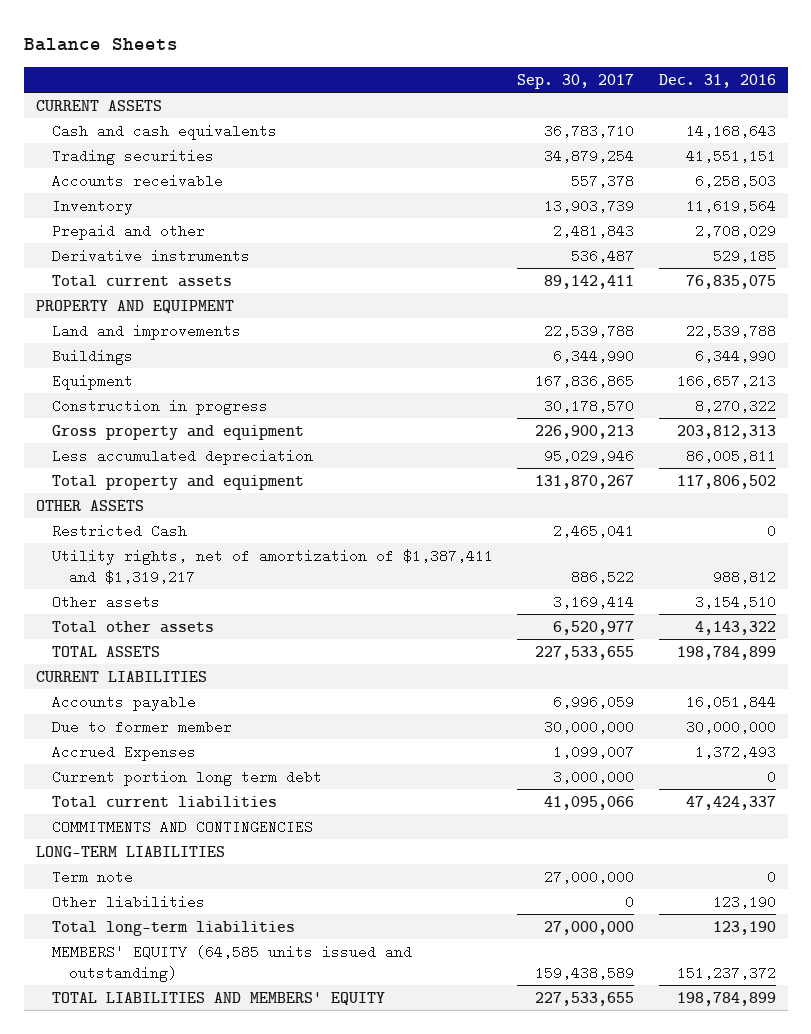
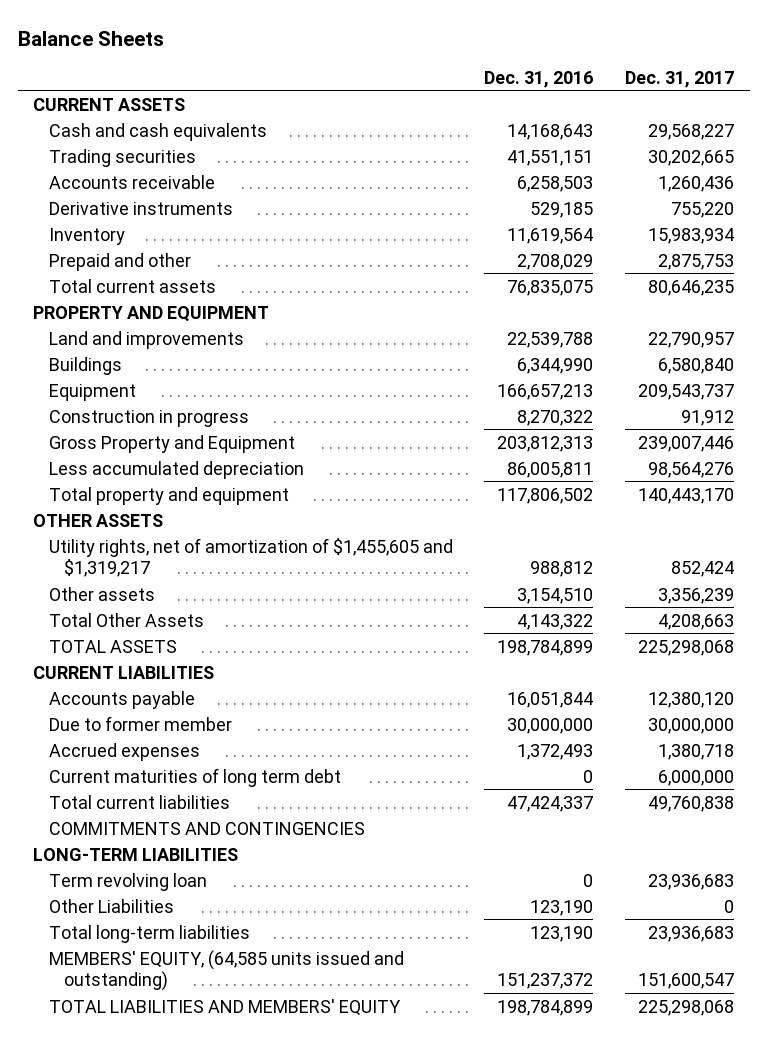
[517,73,635,89] Sep. 30, 2017 -> none
none -> [624,70,734,88] Dec. 31, 2017
[52,248,251,263] Derivative instruments -> [48,201,233,215] Derivative instruments
[52,424,305,440] Gross property and equipment -> [48,434,295,453] Gross Property and Equipment
[52,523,188,538] Restricted Cash -> none
[52,548,494,584] Utility rights, net of amortization of $1,387,411 and $1,319,217 -> [48,537,453,578] Utility rights, net of amortization of $1,455,605 and $1,319,217
[52,620,215,633] Total other assets -> [48,612,204,627] Total Other Assets
[52,744,197,761] Accrued Expenses -> [48,742,200,761] Accrued expenses
[52,769,323,786] Current portion long term debt -> [48,767,341,787] Current maturities of long term debt
[52,869,134,884] Term note -> none
none -> [48,872,207,891] Term revolving loan
[52,894,206,909] Other liabilities -> [48,898,174,913] Other Liabilities
[52,944,413,982] MEMBERS' EQUITY (64,585 units issued and outstanding) -> [48,949,404,992] MEMBERS' EQUITY, (64,585 units issued and outstanding)

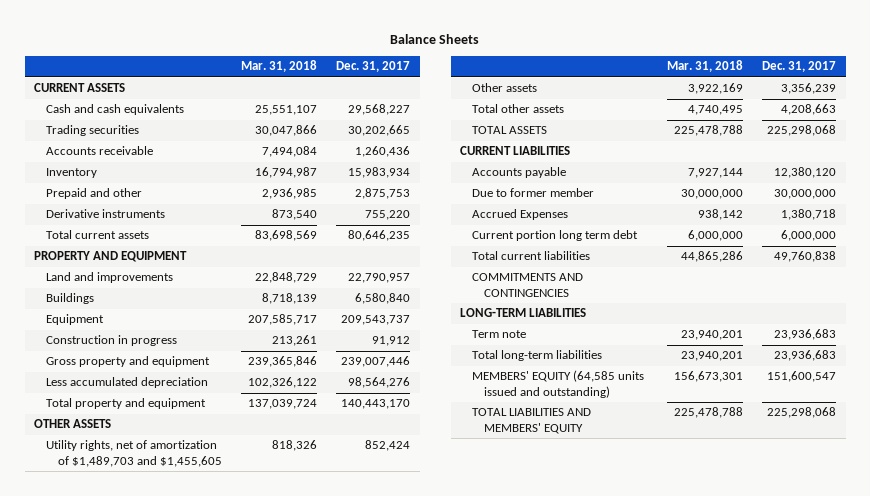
[484,70,594,88] Dec. 31, 2016 -> none
none -> [241,60,318,73] Mar. 31, 2018
[48,201,233,215] Derivative instruments -> [46,209,166,219] Derivative instruments
[48,434,295,453] Gross Property and Equipment -> [46,356,211,368] Gross property and equipment
[48,537,453,578] Utility rights, net of amortization of $1,455,605 and $1,319,217 -> [46,440,223,468] Utility rights, net of amortization of $1,489,703 and $1,455,605
[48,612,204,627] Total Other Assets -> [472,104,565,114] Total other assets
[48,742,200,761] Accrued expenses -> [472,209,569,221] Accrued Expenses
[48,767,341,787] Current maturities of long term debt -> [472,230,639,242] Current portion long term debt
[48,898,174,913] Other Liabilities -> none
[48,872,207,891] Term revolving loan -> [472,330,527,339] Term note
[48,949,404,992] MEMBERS' EQUITY, (64,585 units issued and outstanding) -> [472,370,645,399] MEMBERS' EQUITY (64,585 units issued and outstanding)

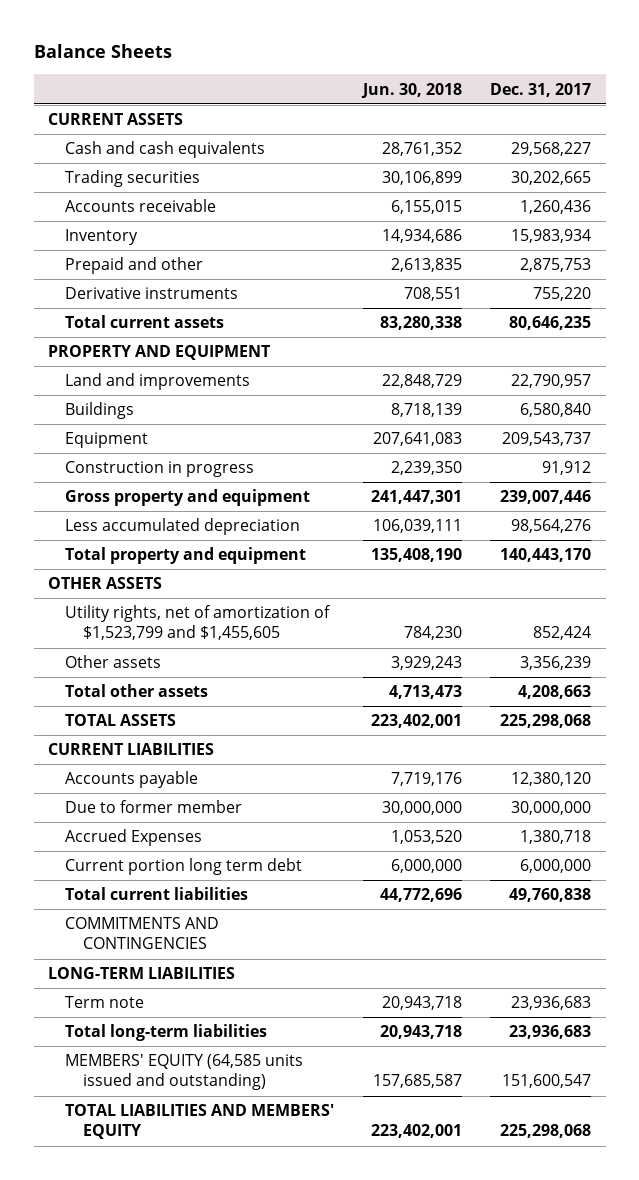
[241,60,318,73] Mar. 31, 2018 -> none
none -> [360,82,462,98] Jun. 30, 2018
[46,440,223,468] Utility rights, net of amortization of $1,489,703 and $1,455,605 -> [65,605,332,641] Utility rights, net of amortization of $1,523,799 and $1,455,605

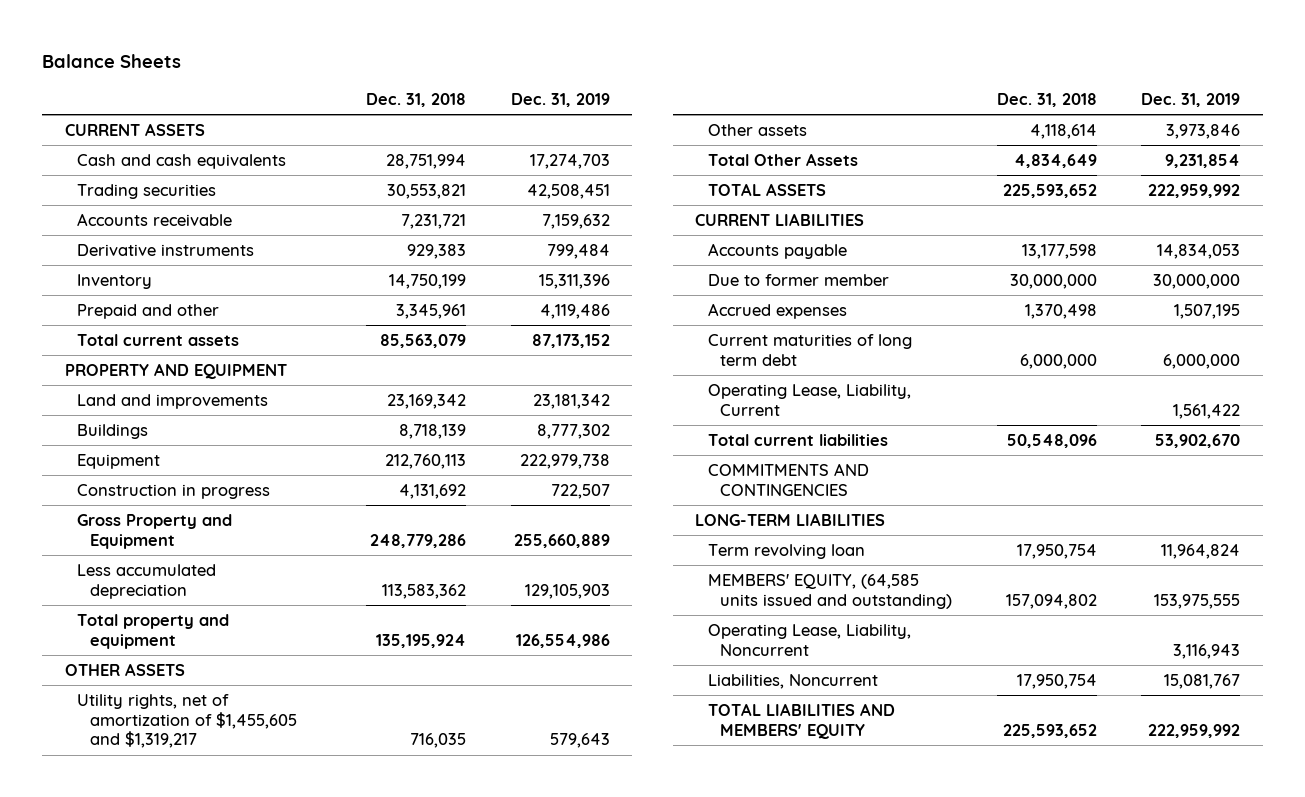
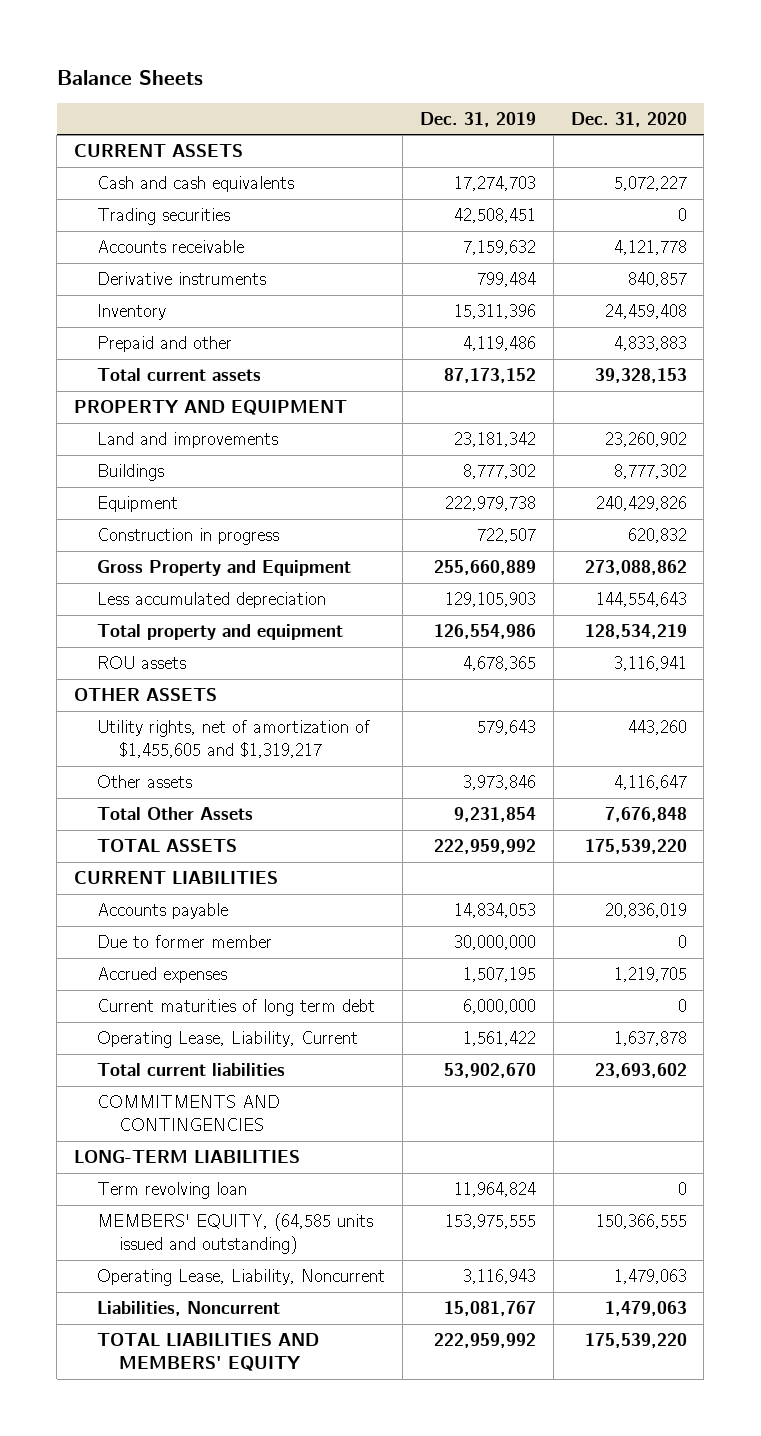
[366,92,467,107] Dec. 31, 2018 -> none
none -> [570,111,687,127] Dec. 31, 2020
none -> [96,656,186,670] ROU assets

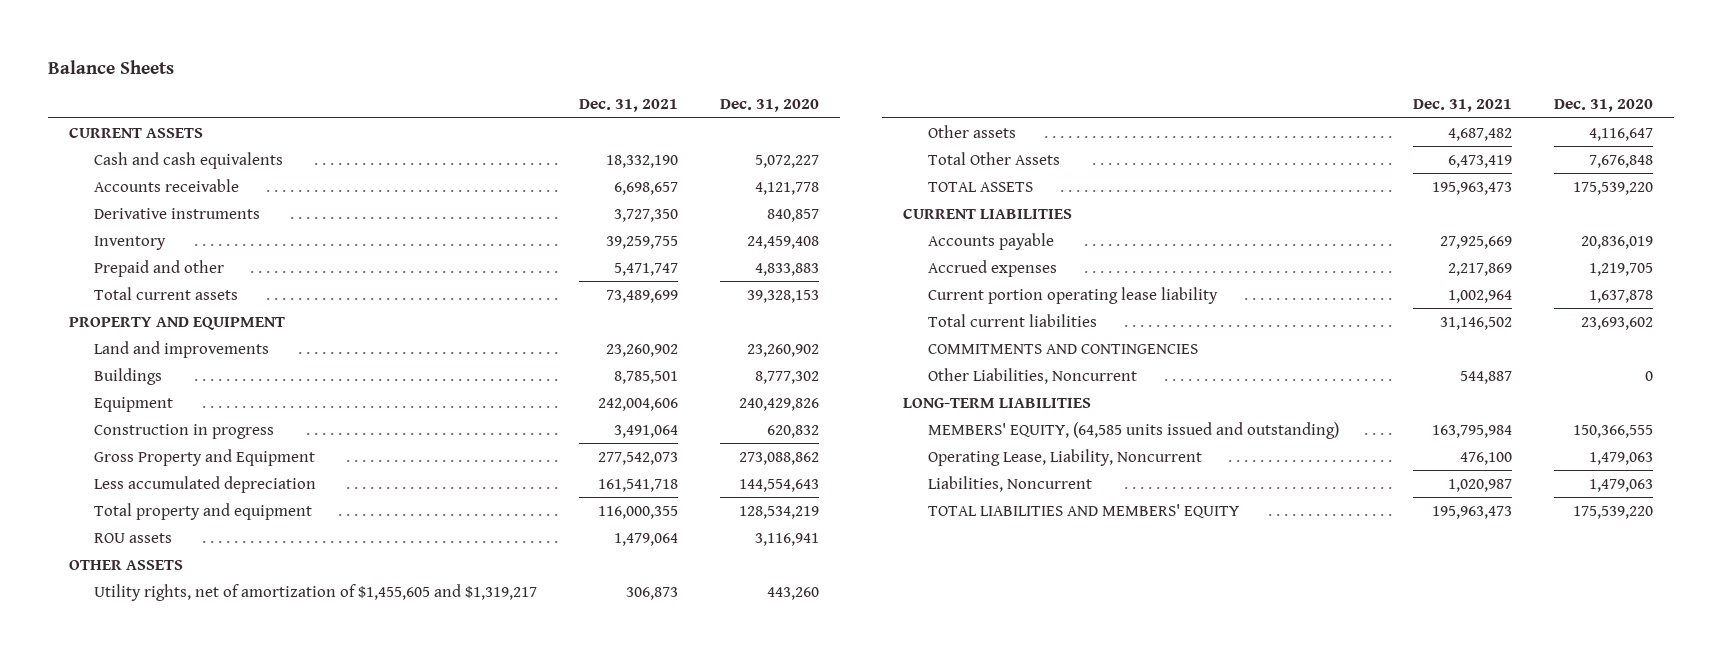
[419,111,536,127] Dec. 31, 2019 -> none
none -> [579,99,679,113] Dec. 31, 2021
[96,208,230,226] Trading securities -> none
[96,935,272,949] Due to former member -> none
[96,999,375,1017] Current maturities of long term debt -> none
[96,1031,358,1049] Operating Lease, Liability, Current -> [927,286,1218,304] Current portion operating lease liability
none -> [927,367,1137,384] Other Liabilities, Noncurrent
[96,1182,247,1200] Term revolving loan -> none

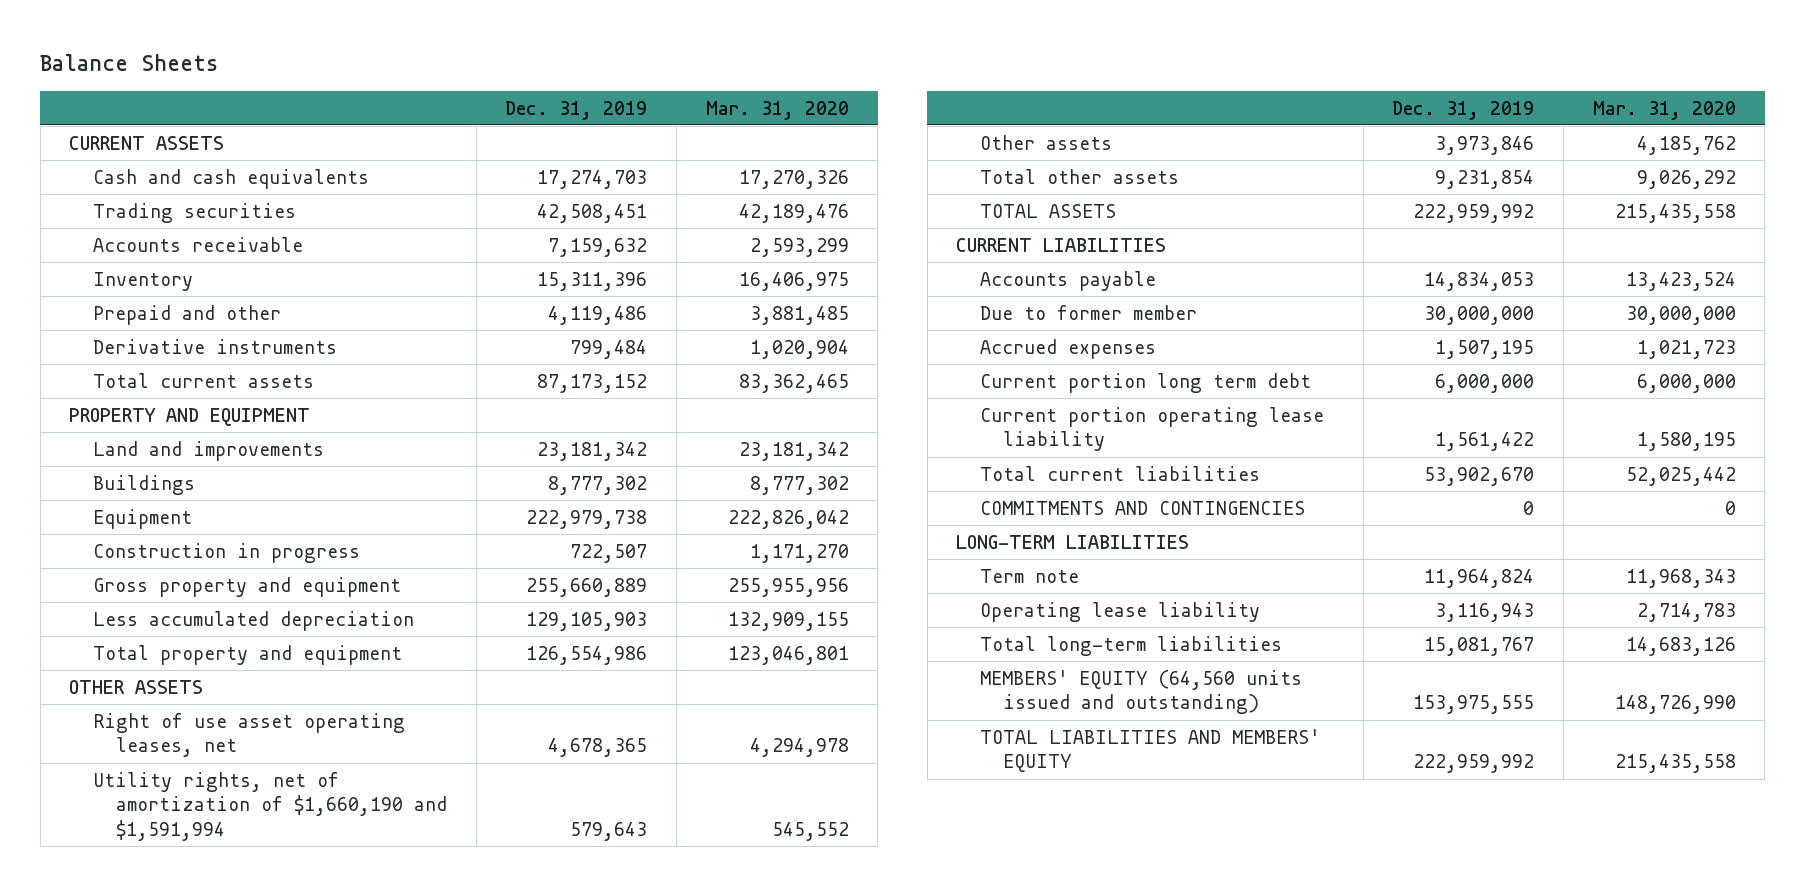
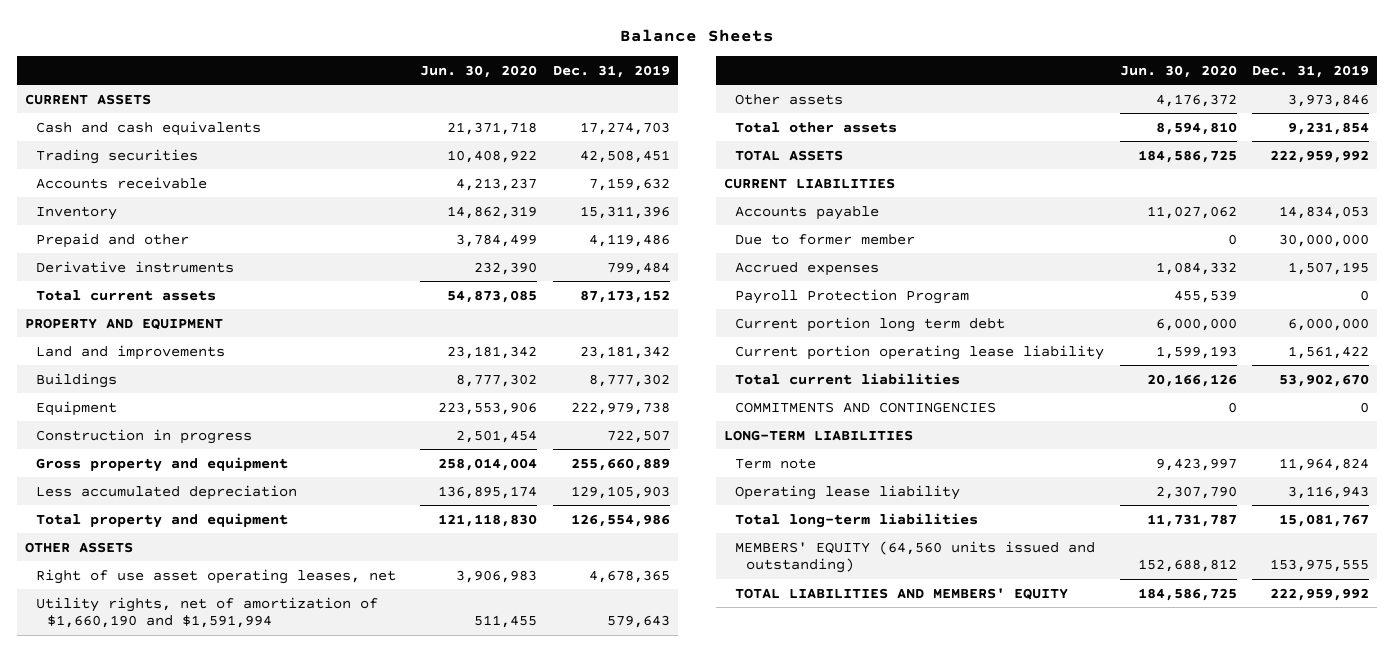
[705,100,849,120] Mar. 31, 2020 -> none
none -> [420,64,538,78] Jun. 30, 2020
none -> [735,288,970,304] Payroll Protection Program

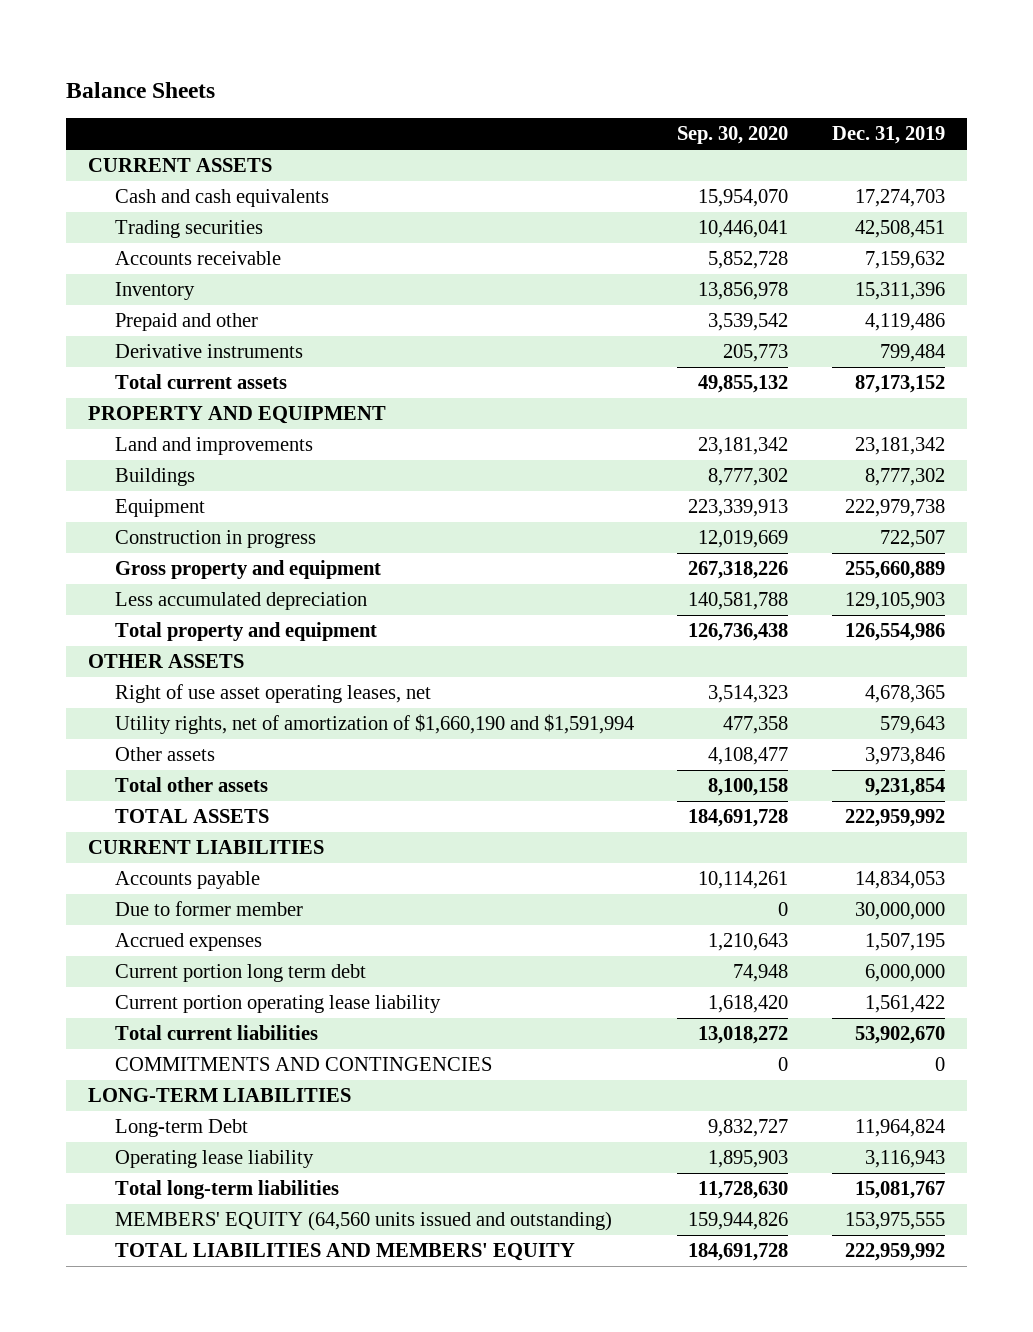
[420,64,538,78] Jun. 30, 2020 -> none
none -> [677,126,789,145] Sep. 30, 2020
[735,288,970,304] Payroll Protection Program -> none
[735,457,817,469] Term note -> [114,1118,248,1137] Long-term Debt

